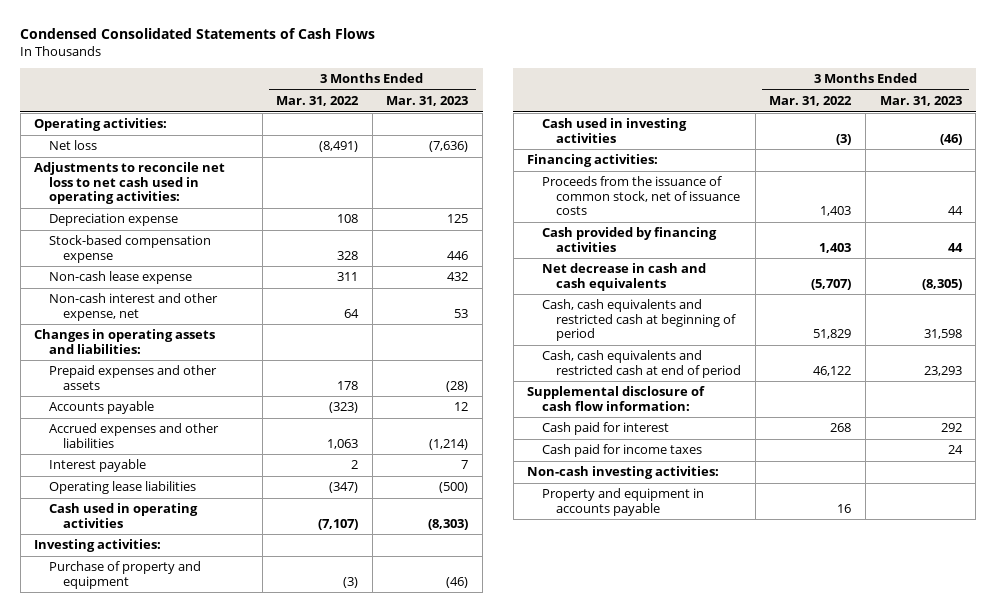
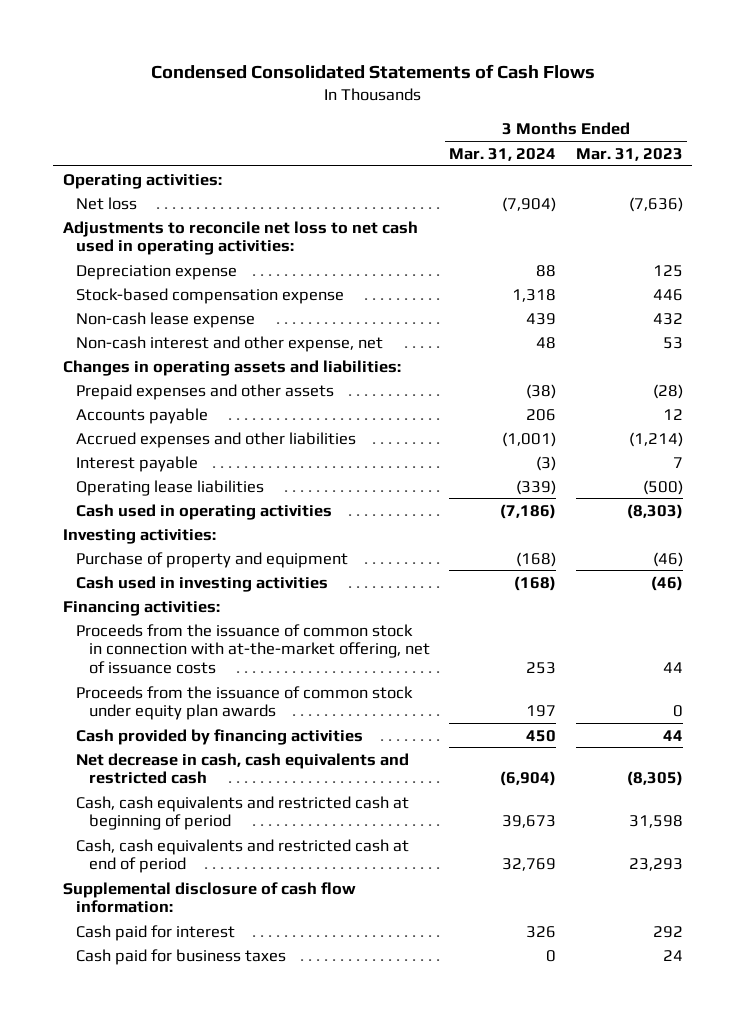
[276,96,360,107] Mar. 31, 2022 -> none
none -> [449,147,557,161] Mar. 31, 2024
[541,176,741,216] Proceeds from the issuance of common stock, net of issuance costs -> [76,623,431,675] Proceeds from the issuance of common stock in connection with at-the-market offering, net of issuance costs
none -> [76,685,414,721] Proceeds from the issuance of common stock under equity plan awards
[541,263,706,291] Net decrease in cash and cash equivalents -> [76,752,410,785] Net decrease in cash, cash equivalents and restricted cash
[527,466,720,480] Non-cash investing activities: -> none
[541,488,704,516] Property and equipment in accounts payable -> none
[541,444,702,458] Cash paid for income taxes -> [76,948,287,965] Cash paid for business taxes

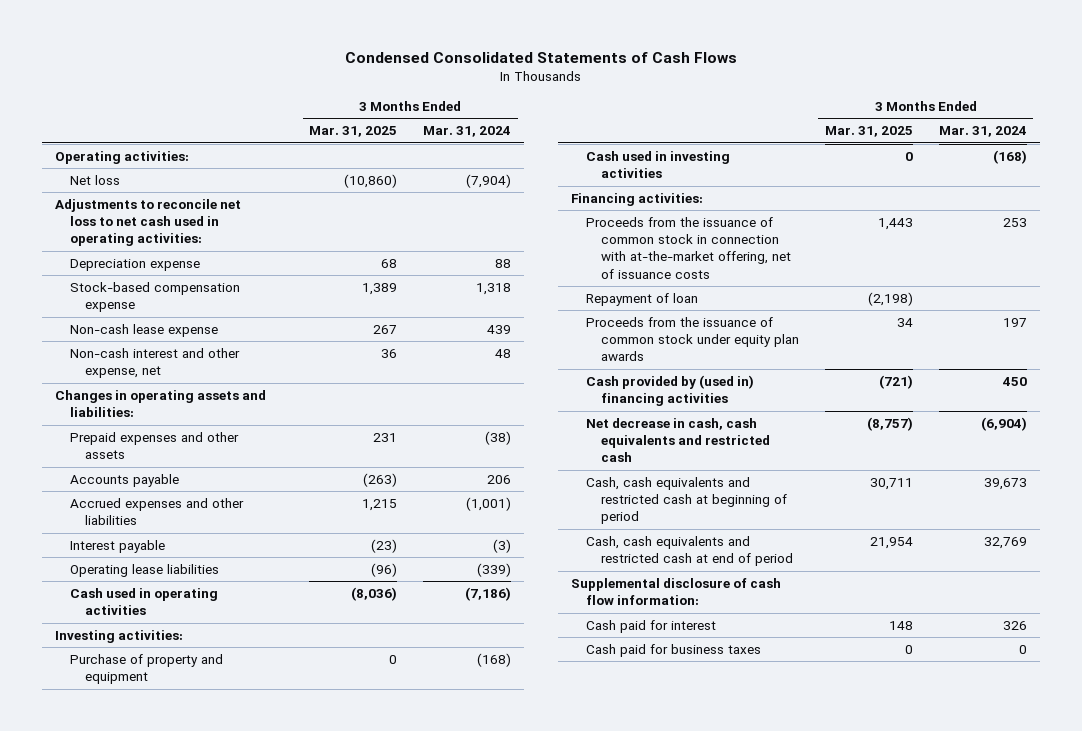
[575,147,683,161] Mar. 31, 2023 -> none
none -> [309,126,398,138] Mar. 31, 2025
none -> [585,292,698,306] Repayment of loan
[76,728,364,745] Cash provided by financing activities -> [585,374,754,407] Cash provided by (used in) financing activities

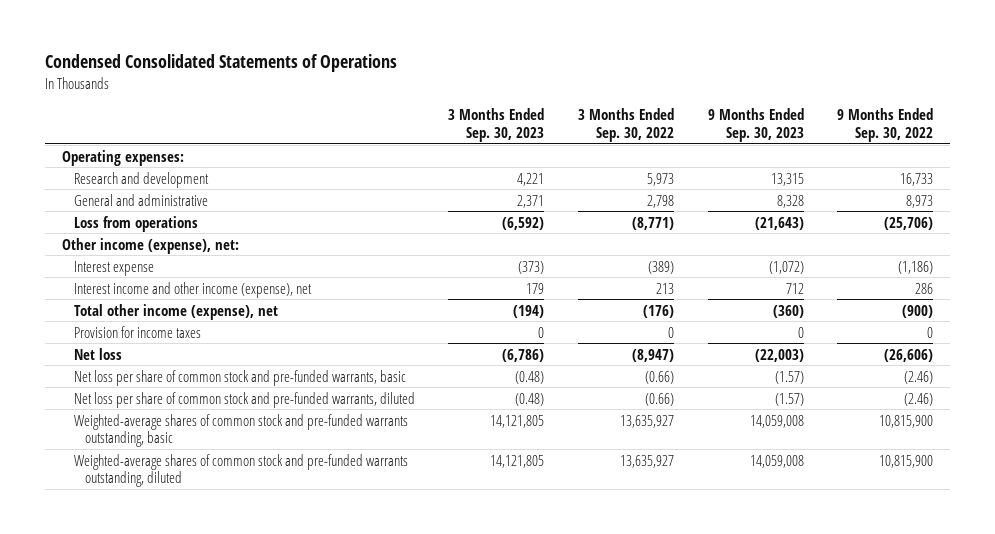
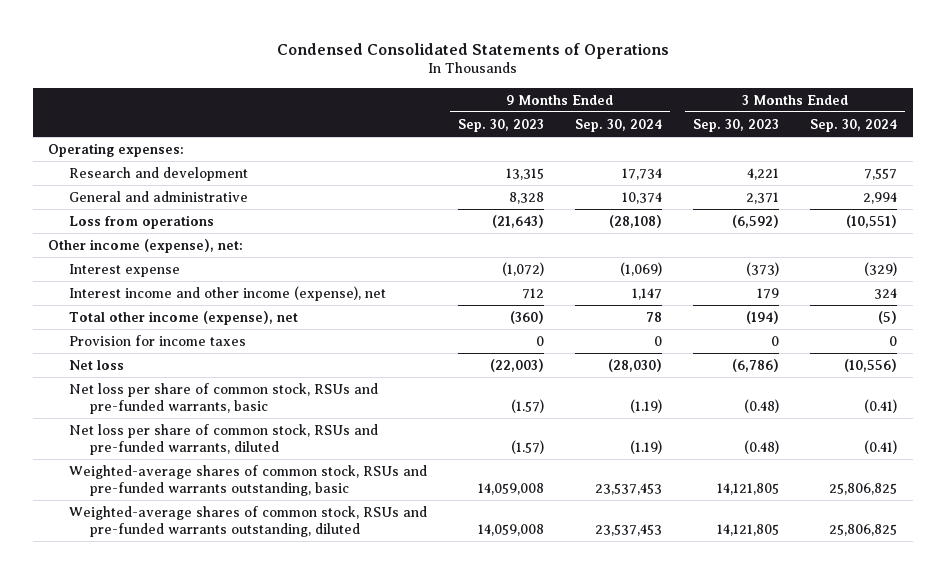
[577,108,674,142] 3 Months Ended Sep. 30, 2022 -> none
[837,108,934,142] 9 Months Ended Sep. 30, 2022 -> none
none -> [575,118,663,132] Sep. 30, 2024
none -> [810,118,898,132] Sep. 30, 2024
[73,369,406,386] Net loss per share of common stock and pre-funded warrants, basic -> [69,383,379,415] Net loss per share of common stock, RSUs and pre-funded warrants, basic
[73,391,415,408] Net loss per share of common stock and pre-funded warrants, diluted -> [69,424,379,456] Net loss per share of common stock, RSUs and pre-funded warrants, diluted
[73,413,408,447] Weighted-average shares of common stock and pre-funded warrants outstanding, basic -> [69,465,428,497] Weighted-average shares of common stock, RSUs and pre-funded warrants outstanding, basic
[73,453,408,487] Weighted-average shares of common stock and pre-funded warrants outstanding, diluted -> [69,506,428,538] Weighted-average shares of common stock, RSUs and pre-funded warrants outstanding, diluted

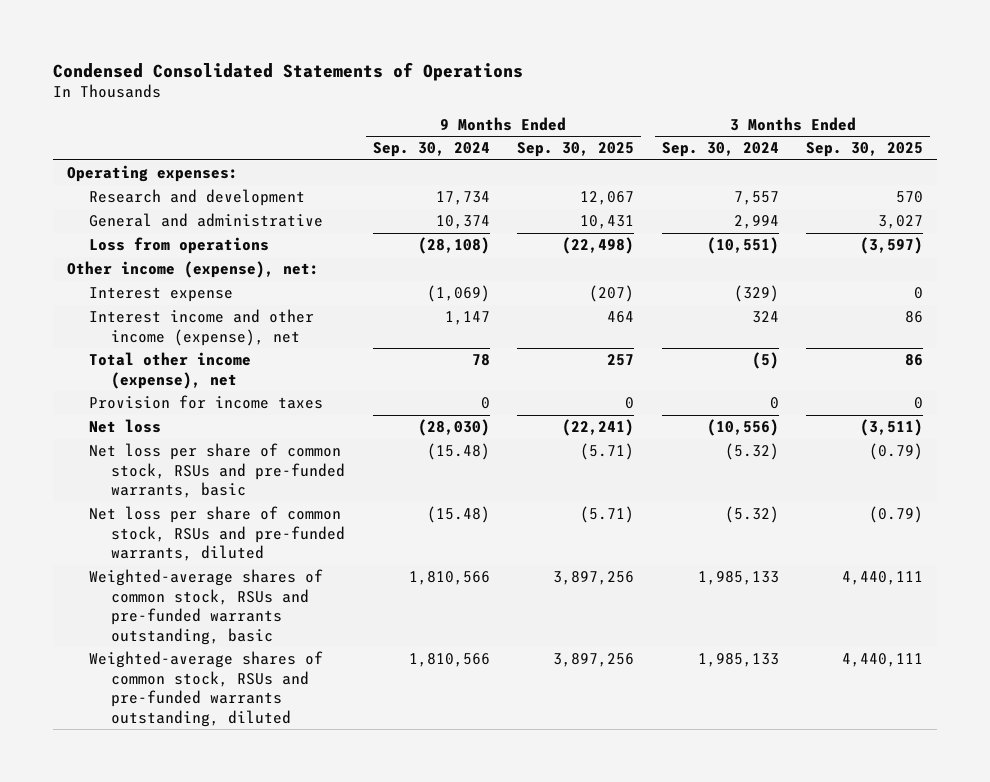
[458,118,545,132] Sep. 30, 2023 -> none
[693,118,780,132] Sep. 30, 2023 -> none
none -> [517,142,635,158] Sep. 30, 2025
none -> [806,142,924,158] Sep. 30, 2025
[630,399,663,414] (1.19) -> [426,443,490,461] (15.48)
[864,399,898,414] (0.41) -> [724,443,779,461] (5.32)
[630,440,663,455] (1.19) -> [426,506,490,524] (15.48)
[864,440,898,455] (0.41) -> [724,506,779,524] (5.32)
[595,483,663,496] 23,537,453 -> [408,571,490,586] 1,810,566
[829,483,898,496] 25,806,825 -> [697,571,779,586] 1,985,133
[595,524,663,537] 23,537,453 -> [408,653,490,668] 1,810,566
[829,524,898,537] 25,806,825 -> [697,653,779,668] 1,985,133

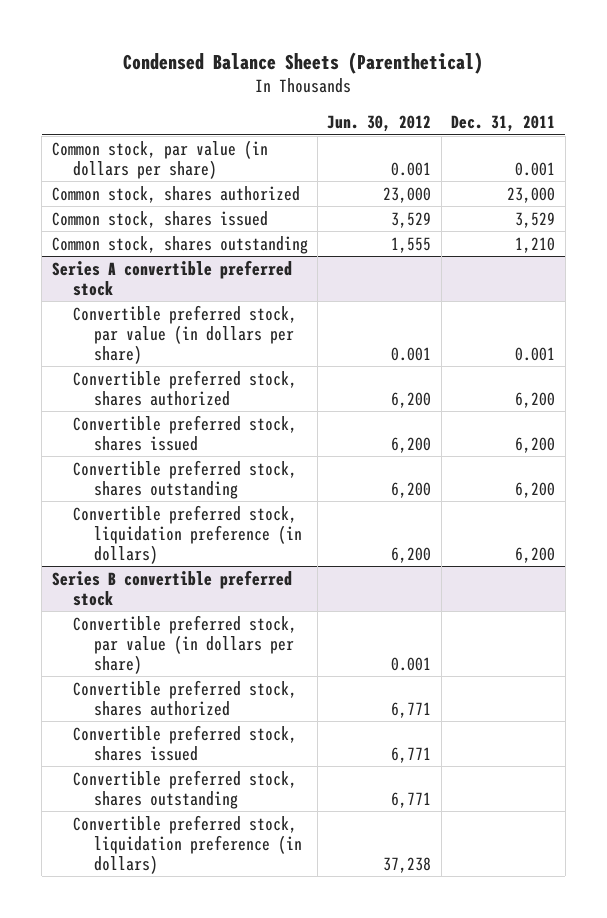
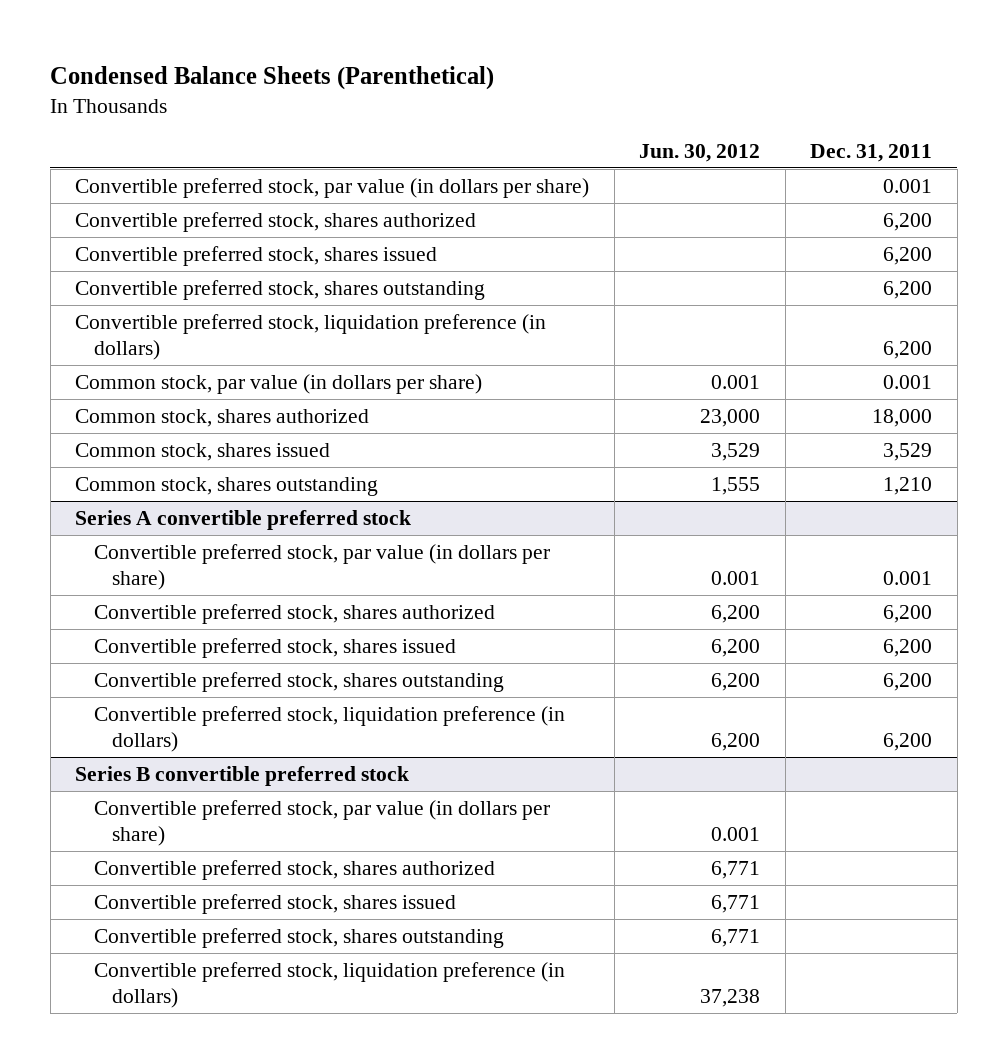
none -> [75,177,590,198] Convertible preferred stock, par value (in dollars per share)
none -> [75,211,477,232] Convertible preferred stock, shares authorized
none -> [75,245,438,266] Convertible preferred stock, shares issued
none -> [75,279,486,300] Convertible preferred stock, shares outstanding
none -> [75,313,547,360] Convertible preferred stock, liquidation preference (in dollars)
[507,186,556,203] 23,000 -> [872,408,933,427] 18,000

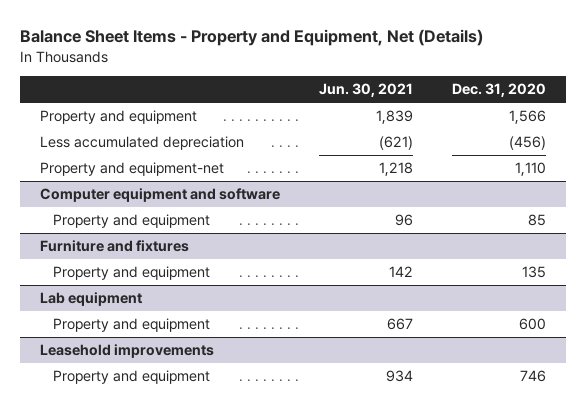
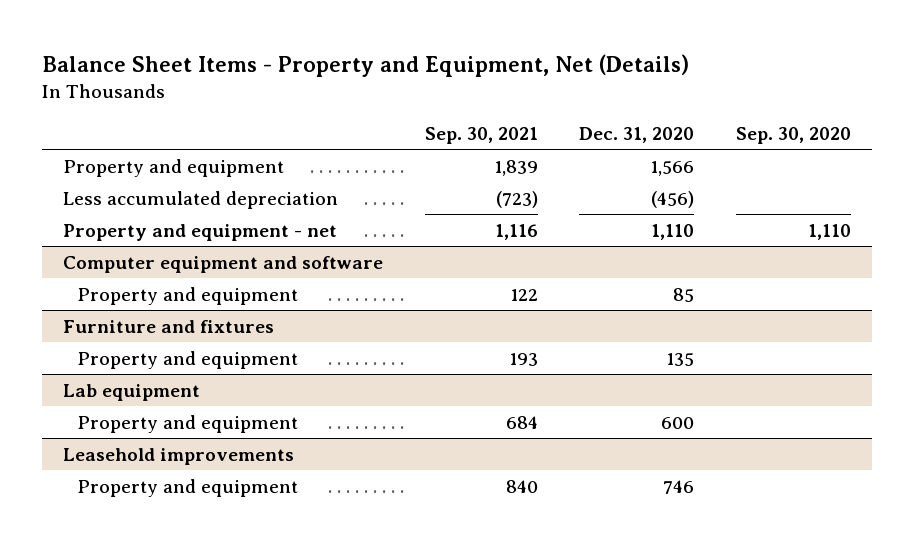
[318,83,413,98] Jun. 30, 2021 -> none
none -> [424,127,538,145] Sep. 30, 2021
none -> [735,127,851,145] Sep. 30, 2020
[39,162,224,177] Property and equipment-net -> [63,223,338,241] Property and equipment - net

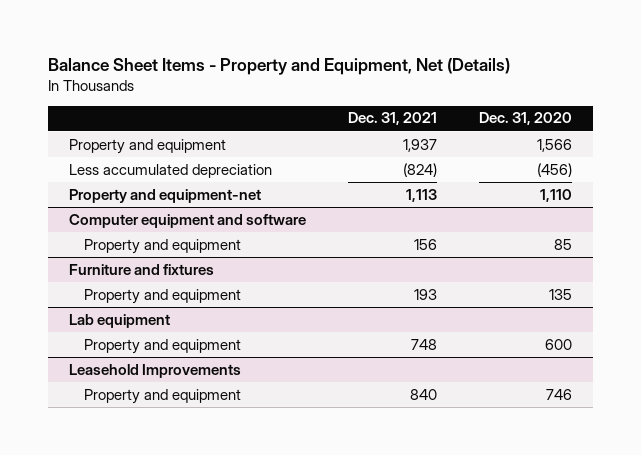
[424,127,538,145] Sep. 30, 2021 -> none
[735,127,851,145] Sep. 30, 2020 -> none
none -> [348,112,438,126] Dec. 31, 2021
[63,223,338,241] Property and equipment - net -> [68,188,261,203] Property and equipment-net
[63,447,295,465] Leasehold improvements -> [68,363,241,378] Leasehold Improvements

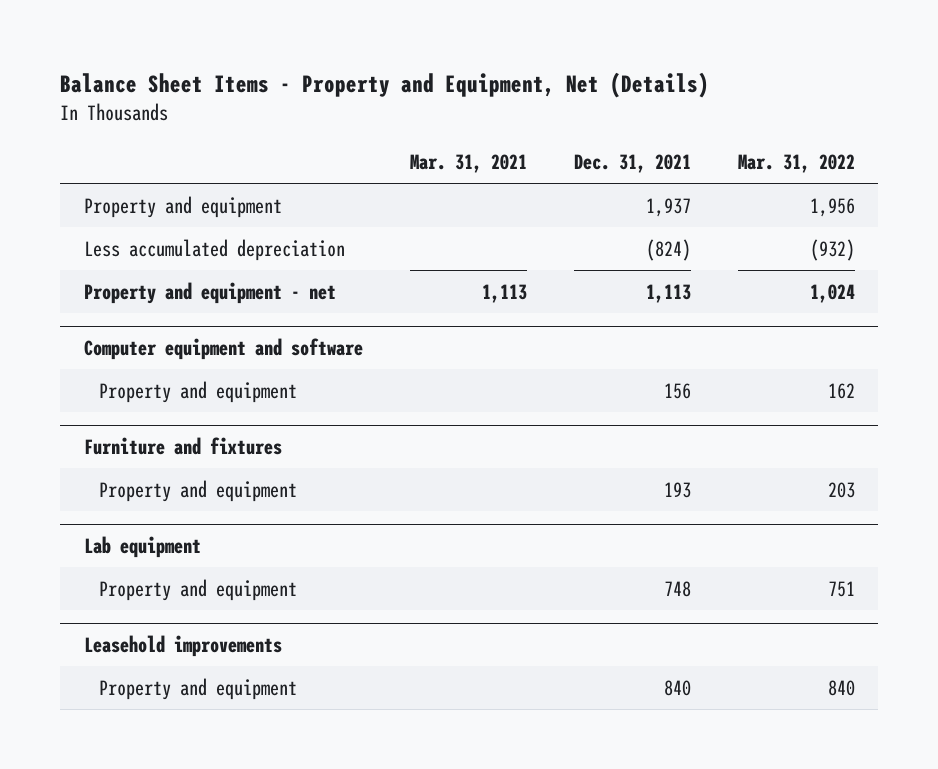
[479,112,573,126] Dec. 31, 2020 -> none
none -> [409,154,527,174] Mar. 31, 2021
none -> [737,154,855,174] Mar. 31, 2022
[68,188,261,203] Property and equipment-net -> [83,281,336,304] Property and equipment - net
[68,363,241,378] Leasehold Improvements -> [83,634,282,657] Leasehold improvements

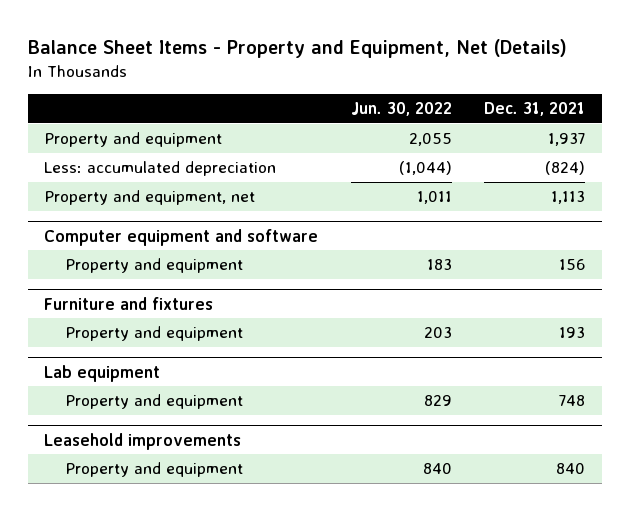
[409,154,527,174] Mar. 31, 2021 -> none
[737,154,855,174] Mar. 31, 2022 -> none
none -> [350,102,452,117] Jun. 30, 2022
[83,238,345,261] Less accumulated depreciation -> [44,161,277,177] Less: accumulated depreciation
[83,281,336,304] Property and equipment - net -> [44,190,256,206] Property and equipment, net

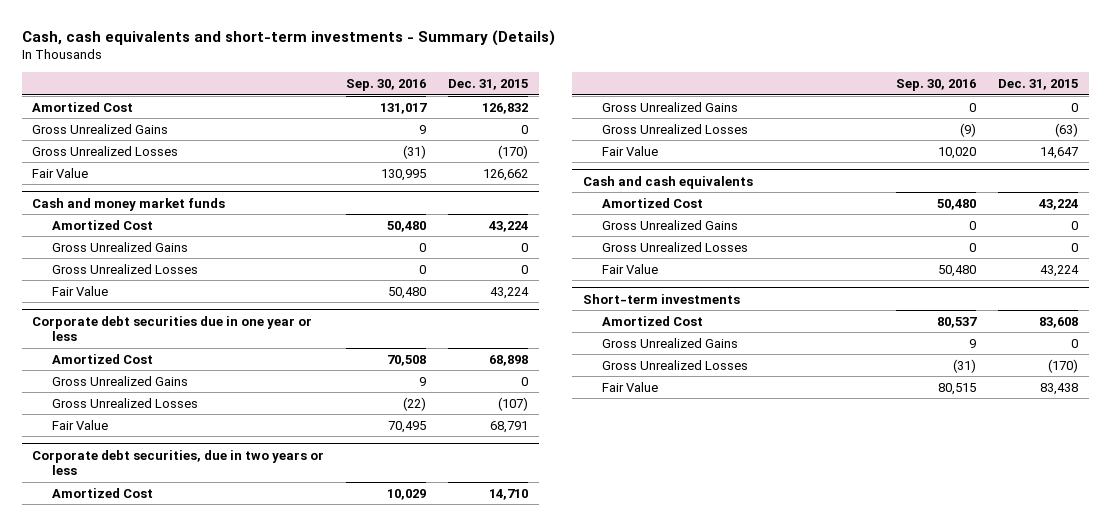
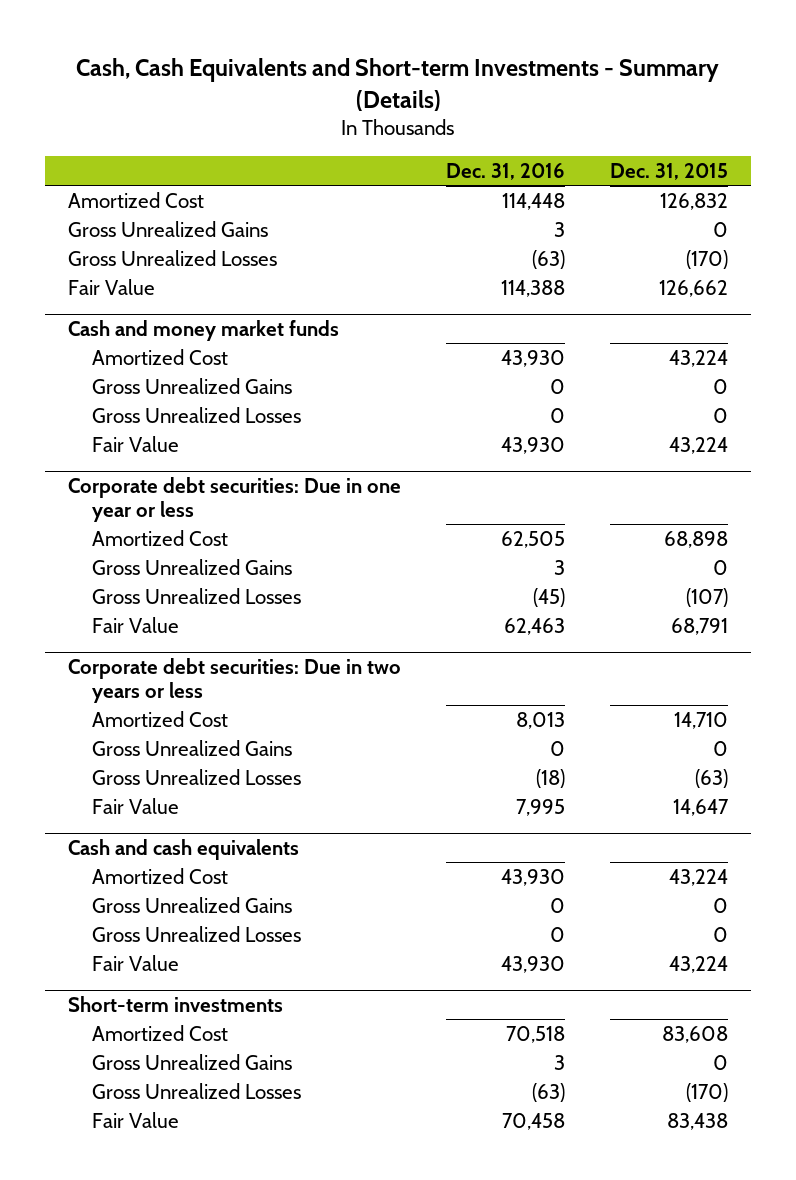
[21,29,555,46] Cash, cash equivalents and short-term investments - Summary (Details) -> [76,58,720,111] Cash, Cash Equivalents and Short-term Investments - Summary (Details)
[346,79,427,92] Sep. 30, 2016 -> none
none -> [446,162,566,180] Dec. 31, 2016
[32,315,313,342] Corporate debt securities due in one year or less -> [67,476,401,522] Corporate debt securities: Due in one year or less
[32,449,325,476] Corporate debt securities, due in two years or less -> [67,657,401,703] Corporate debt securities: Due in two years or less

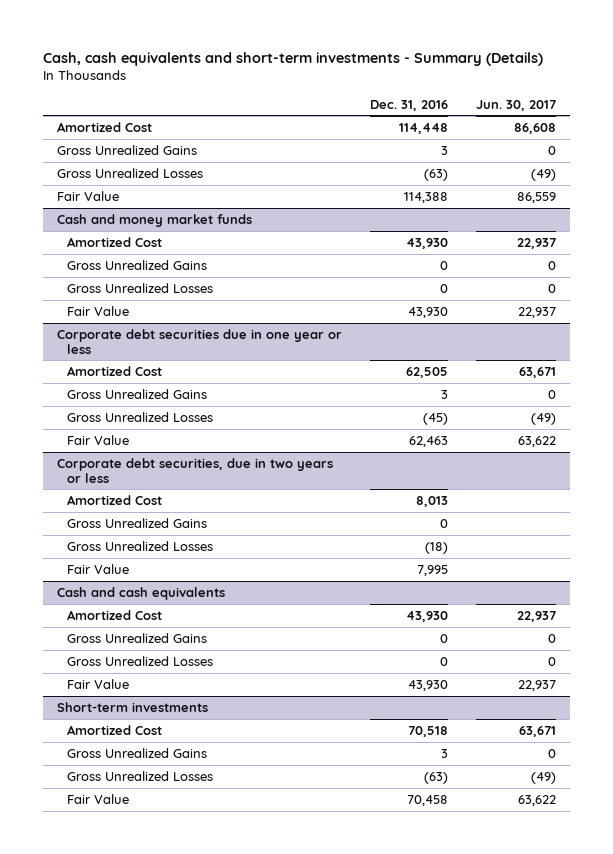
[76,58,720,111] Cash, Cash Equivalents and Short-term Investments - Summary (Details) -> [42,51,543,66] Cash, cash equivalents and short-term investments - Summary (Details)
[610,162,729,180] Dec. 31, 2015 -> none
none -> [476,99,557,111] Jun. 30, 2017
[67,476,401,522] Corporate debt securities: Due in one year or less -> [56,328,342,354] Corporate debt securities due in one year or less
[67,657,401,703] Corporate debt securities: Due in two years or less -> [56,457,333,483] Corporate debt securities, due in two years or less

